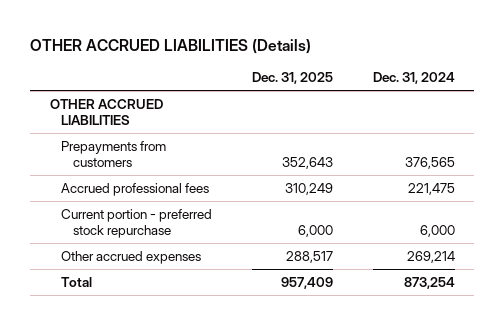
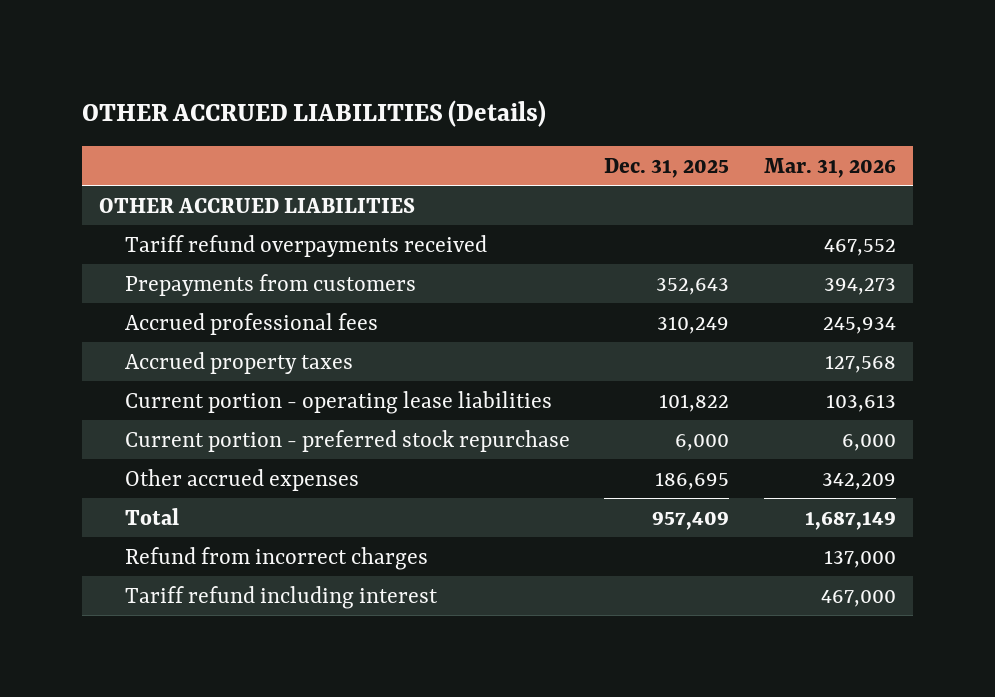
[372,71,455,84] Dec. 31, 2024 -> none
none -> [763,157,896,178] Mar. 31, 2026
none -> [125,234,488,257] Tariff refund overpayments received
none -> [125,351,354,374] Accrued property taxes
none -> [125,390,553,414] Current portion - operating lease liabilities
[286,250,334,263] 288,517 -> [655,471,730,490] 186,695
none -> [125,546,429,570] Refund from incorrect charges
none -> [125,585,439,609] Tariff refund including interest

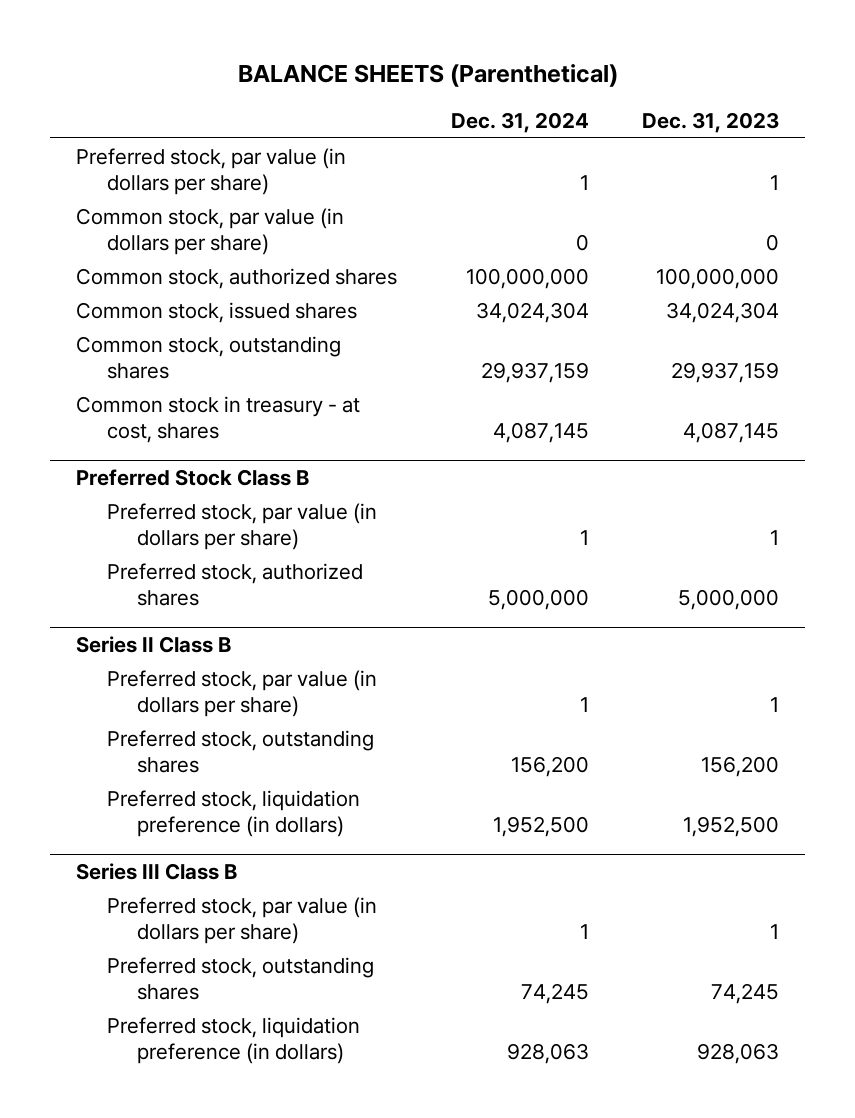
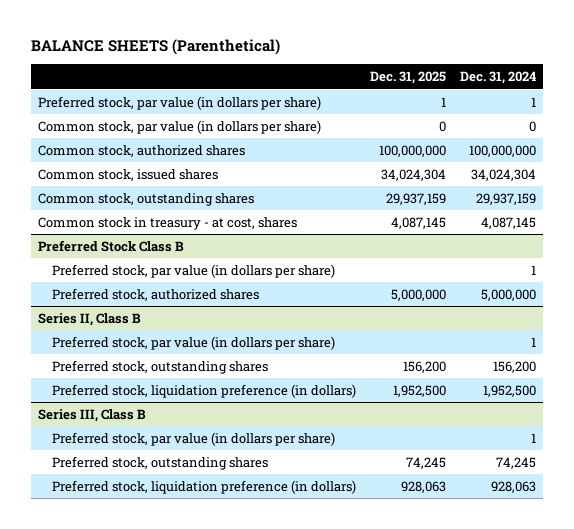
[641,111,779,133] Dec. 31, 2023 -> none
none -> [369,71,446,85] Dec. 31, 2025
[76,635,232,653] Series II Class B -> [37,312,141,326] Series II, Class B
[76,862,238,880] Series III Class B -> [37,408,146,422] Series III, Class B

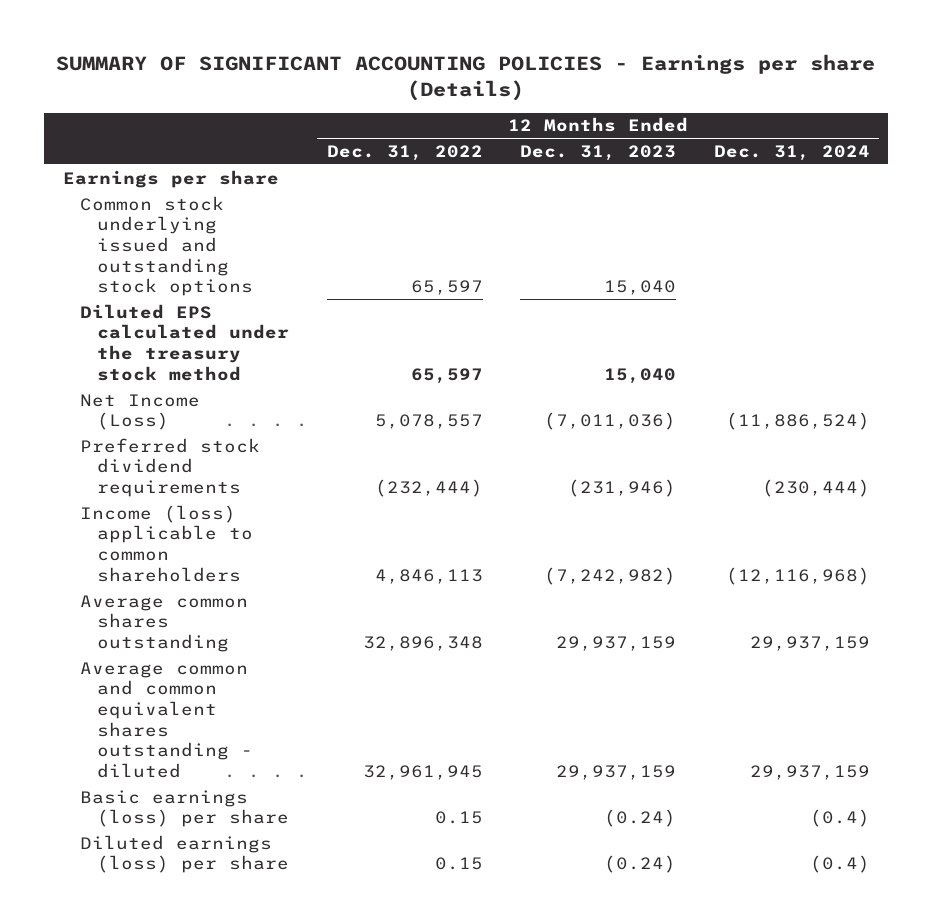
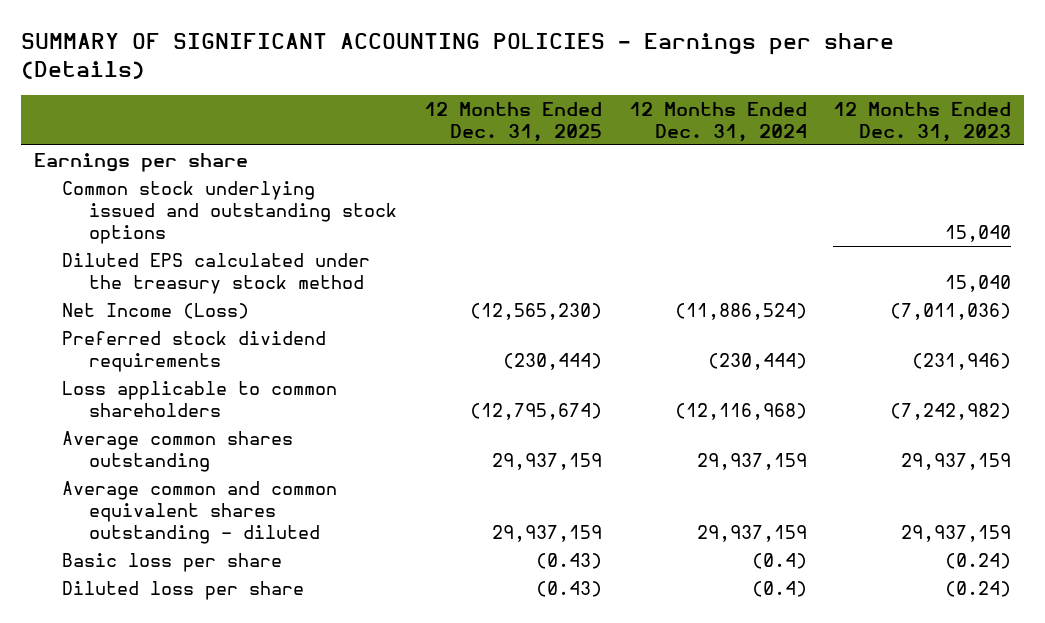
[326,144,483,161] Dec. 31, 2022 -> none
none -> [424,101,603,142] 12 Months Ended Dec. 31, 2025
[80,504,253,582] Income (loss) applicable to common shareholders -> [61,380,337,417] Loss applicable to common shareholders
[80,789,289,828] Basic earnings (loss) per share -> [61,552,282,572] Basic loss per share
[80,834,289,874] Diluted earnings (loss) per share -> [61,580,304,600] Diluted loss per share

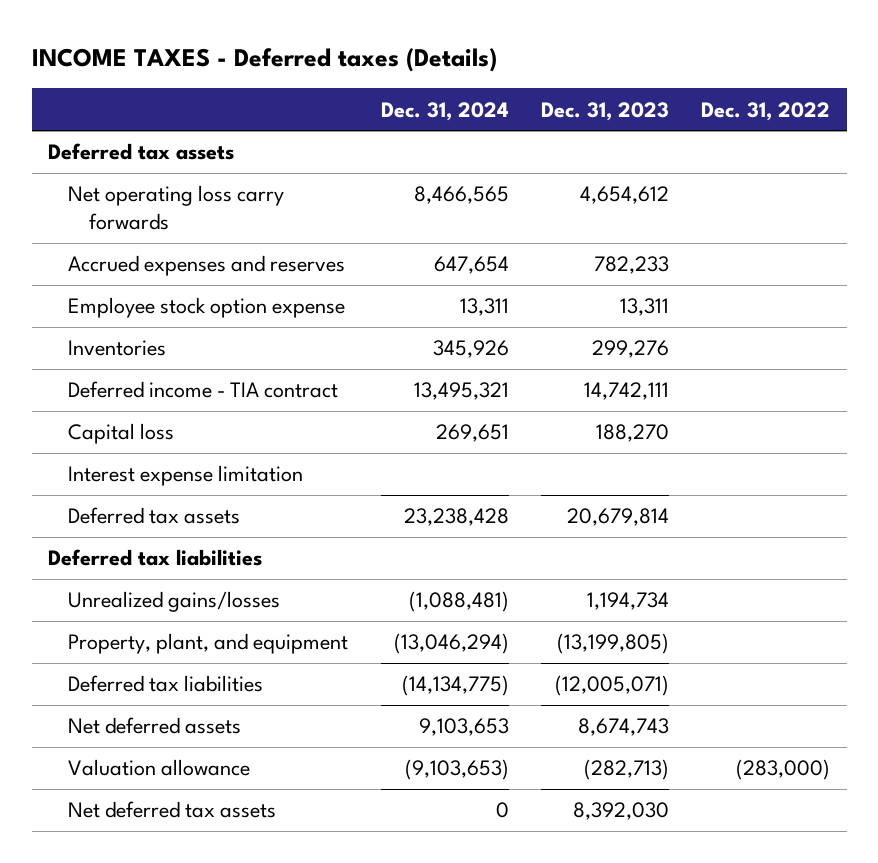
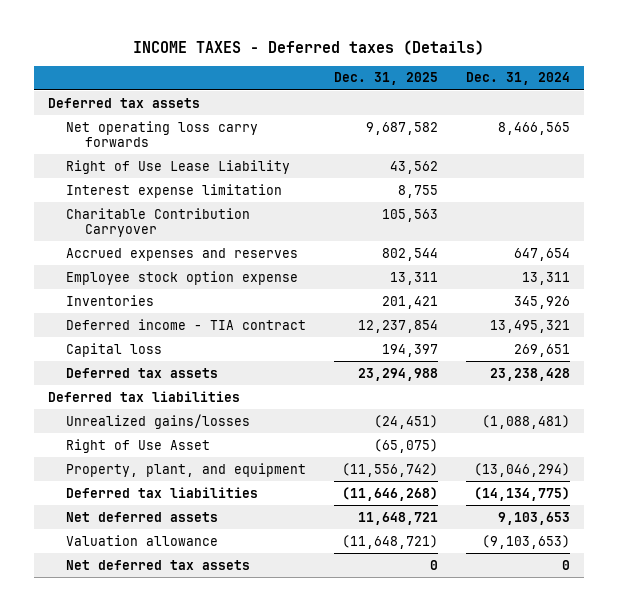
[541,101,670,121] Dec. 31, 2023 -> none
[701,101,831,121] Dec. 31, 2022 -> none
none -> [334,72,439,86] Dec. 31, 2025
none -> [66,159,291,174] Right of Use Lease Liability
[68,465,304,487] Interest expense limitation -> [66,183,283,198] Interest expense limitation
none -> [66,207,251,237] Charitable Contribution Carryover
none -> [66,438,211,453] Right of Use Asset

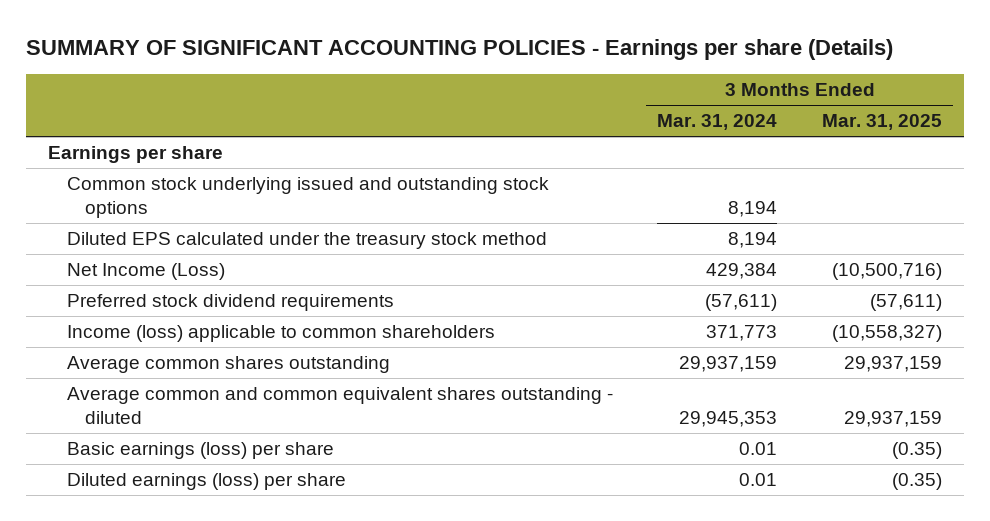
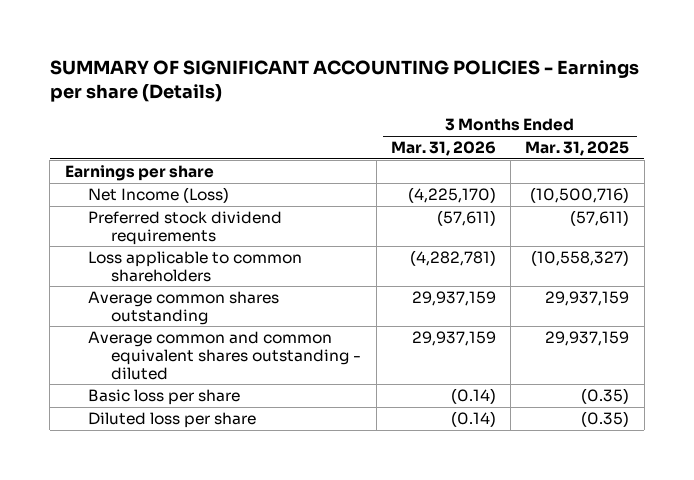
[657,114,778,131] Mar. 31, 2024 -> none
none -> [390,141,496,157] Mar. 31, 2026
[66,177,549,218] Common stock underlying issued and outstanding stock options -> none
[66,232,547,250] Diluted EPS calculated under the treasury stock method -> none
[66,325,495,343] Income (loss) applicable to common shareholders -> [87,250,302,282] Loss applicable to common shareholders
[66,442,334,460] Basic earnings (loss) per share -> [87,388,240,405] Basic loss per share
[66,473,346,491] Diluted earnings (loss) per share -> [87,411,256,428] Diluted loss per share

